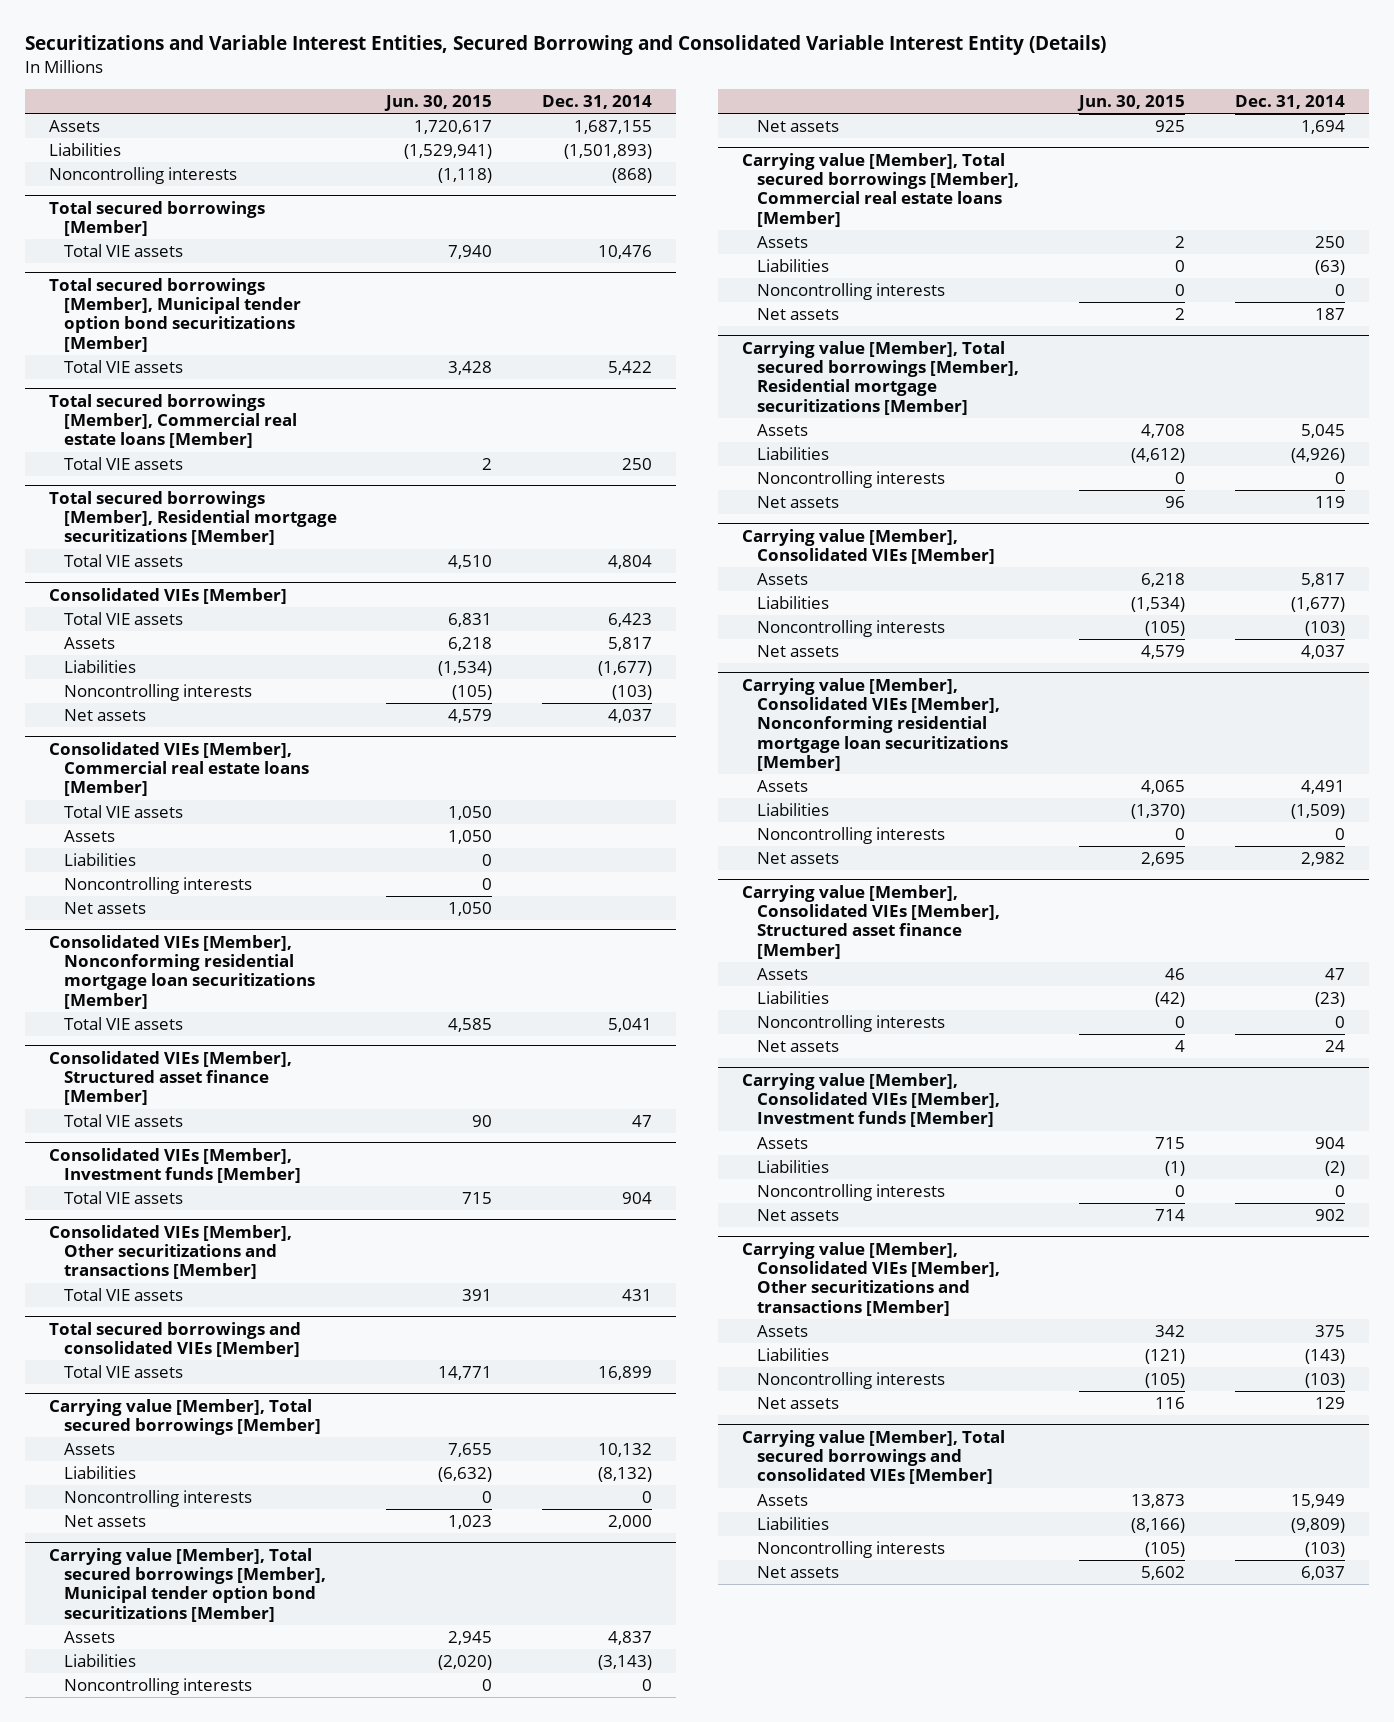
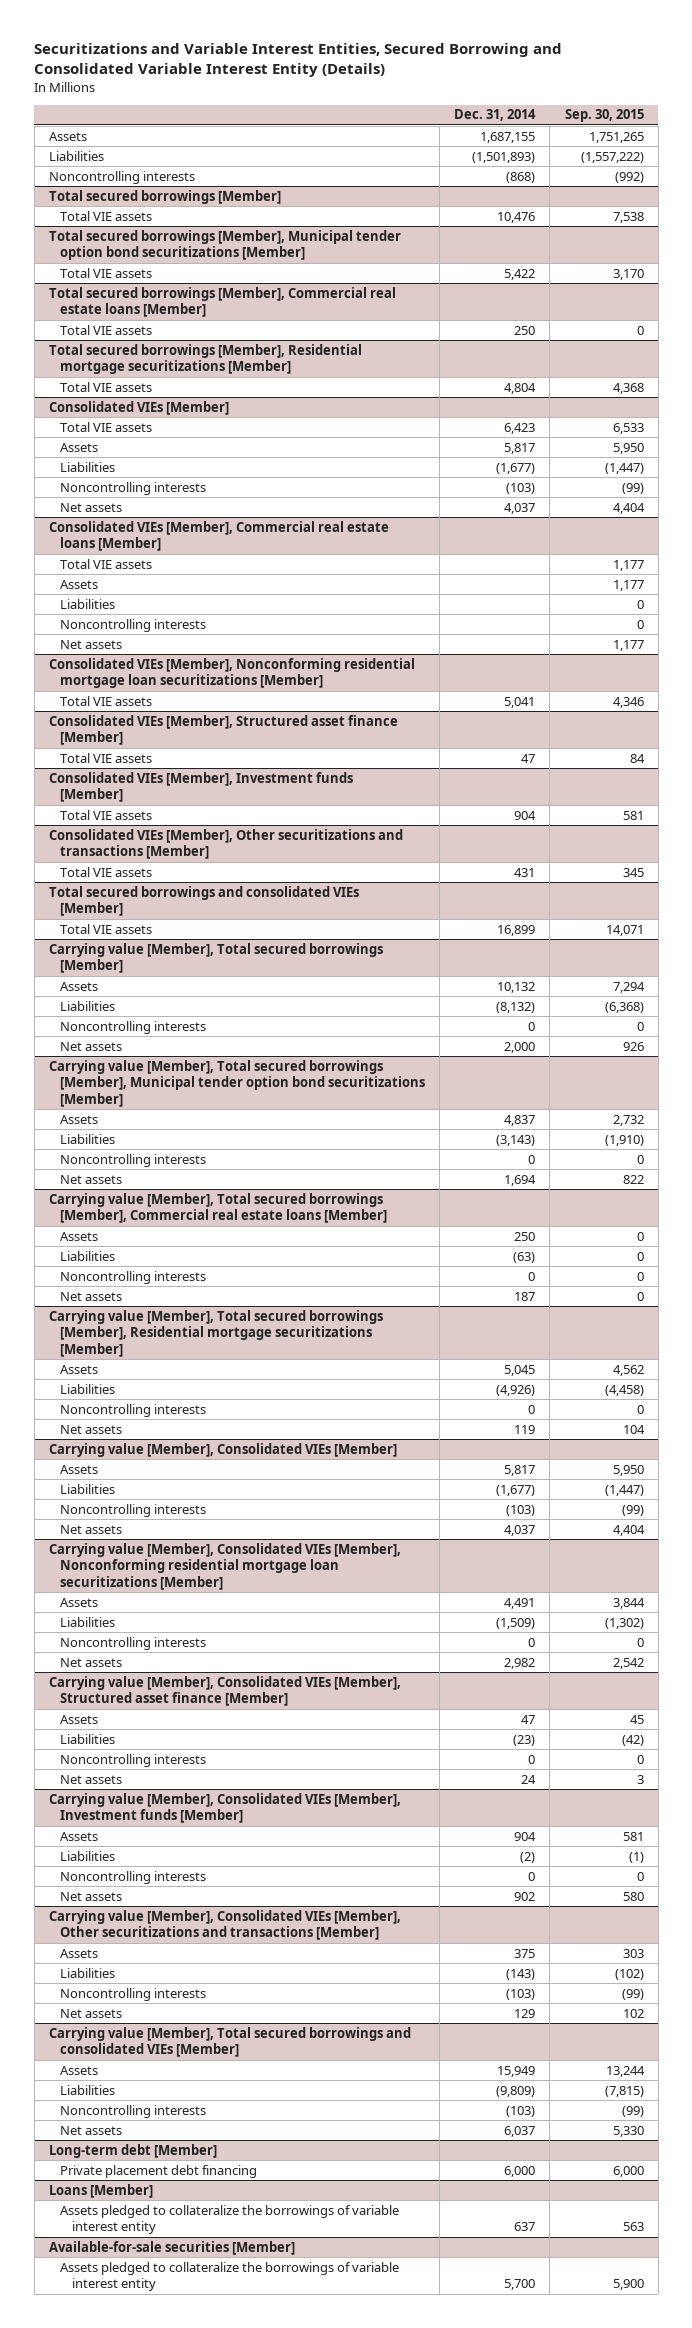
[384,95,493,112] Jun. 30, 2015 -> none
none -> [564,109,644,123] Sep. 30, 2015
none -> [48,2143,217,2158] Long-term debt [Member]
none -> [60,2164,258,2178] Private placement debt financing
none -> [48,2183,153,2198] Loans [Member]
none -> [60,2204,400,2235] Assets pledged to collateralize the borrowings of variable interest entity
none -> [48,2240,295,2255] Available-for-sale securities [Member]
none -> [60,2261,400,2292] Assets pledged to collateralize the borrowings of variable interest entity

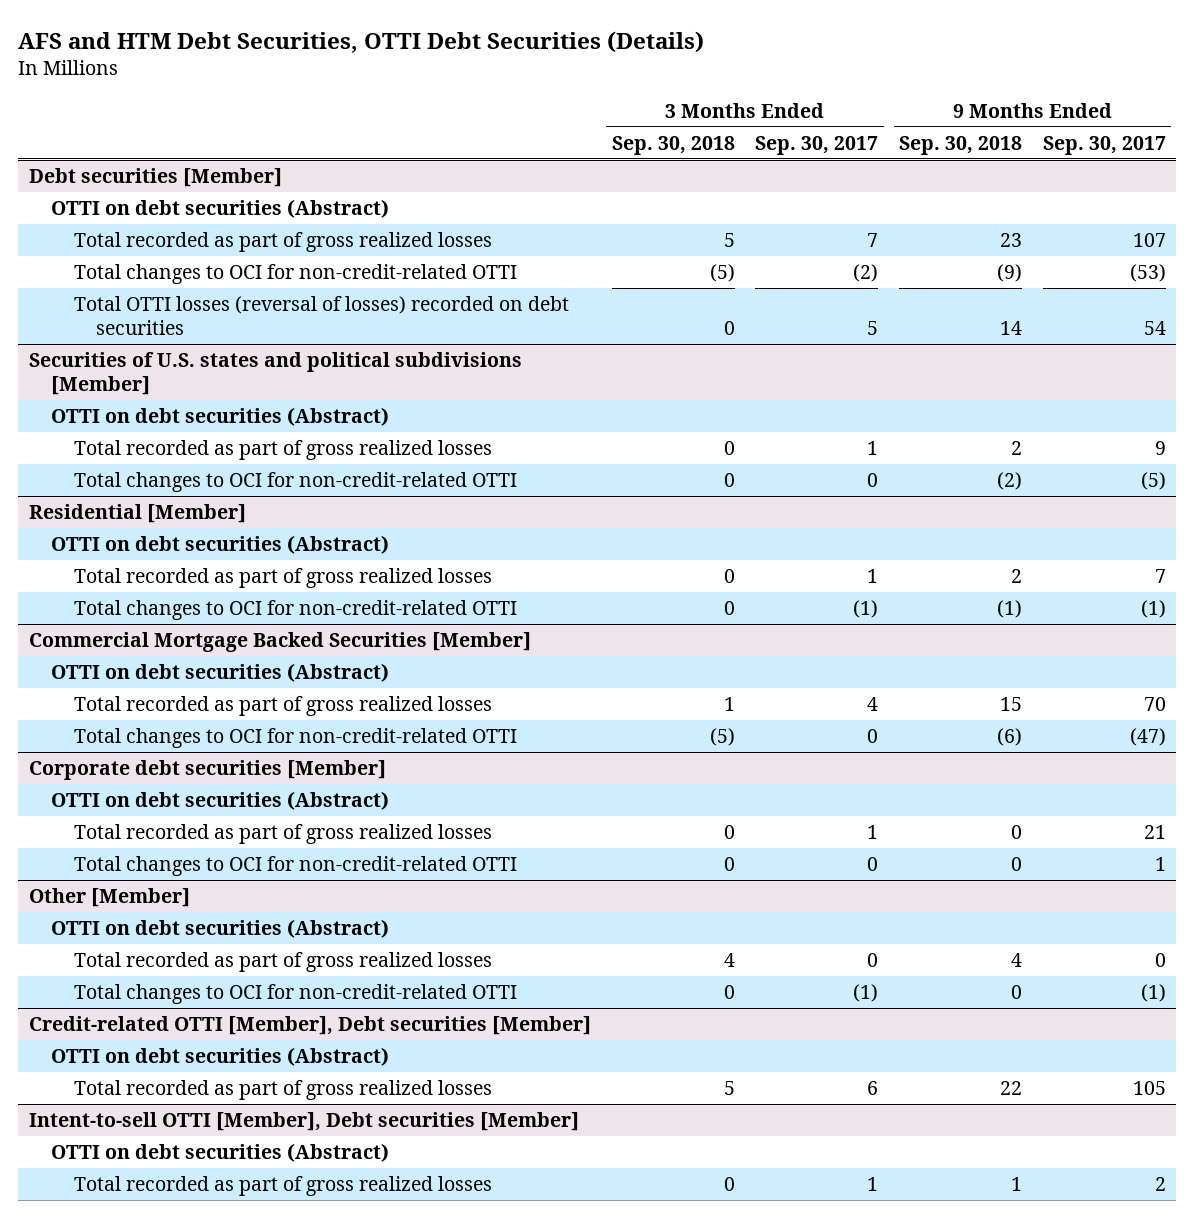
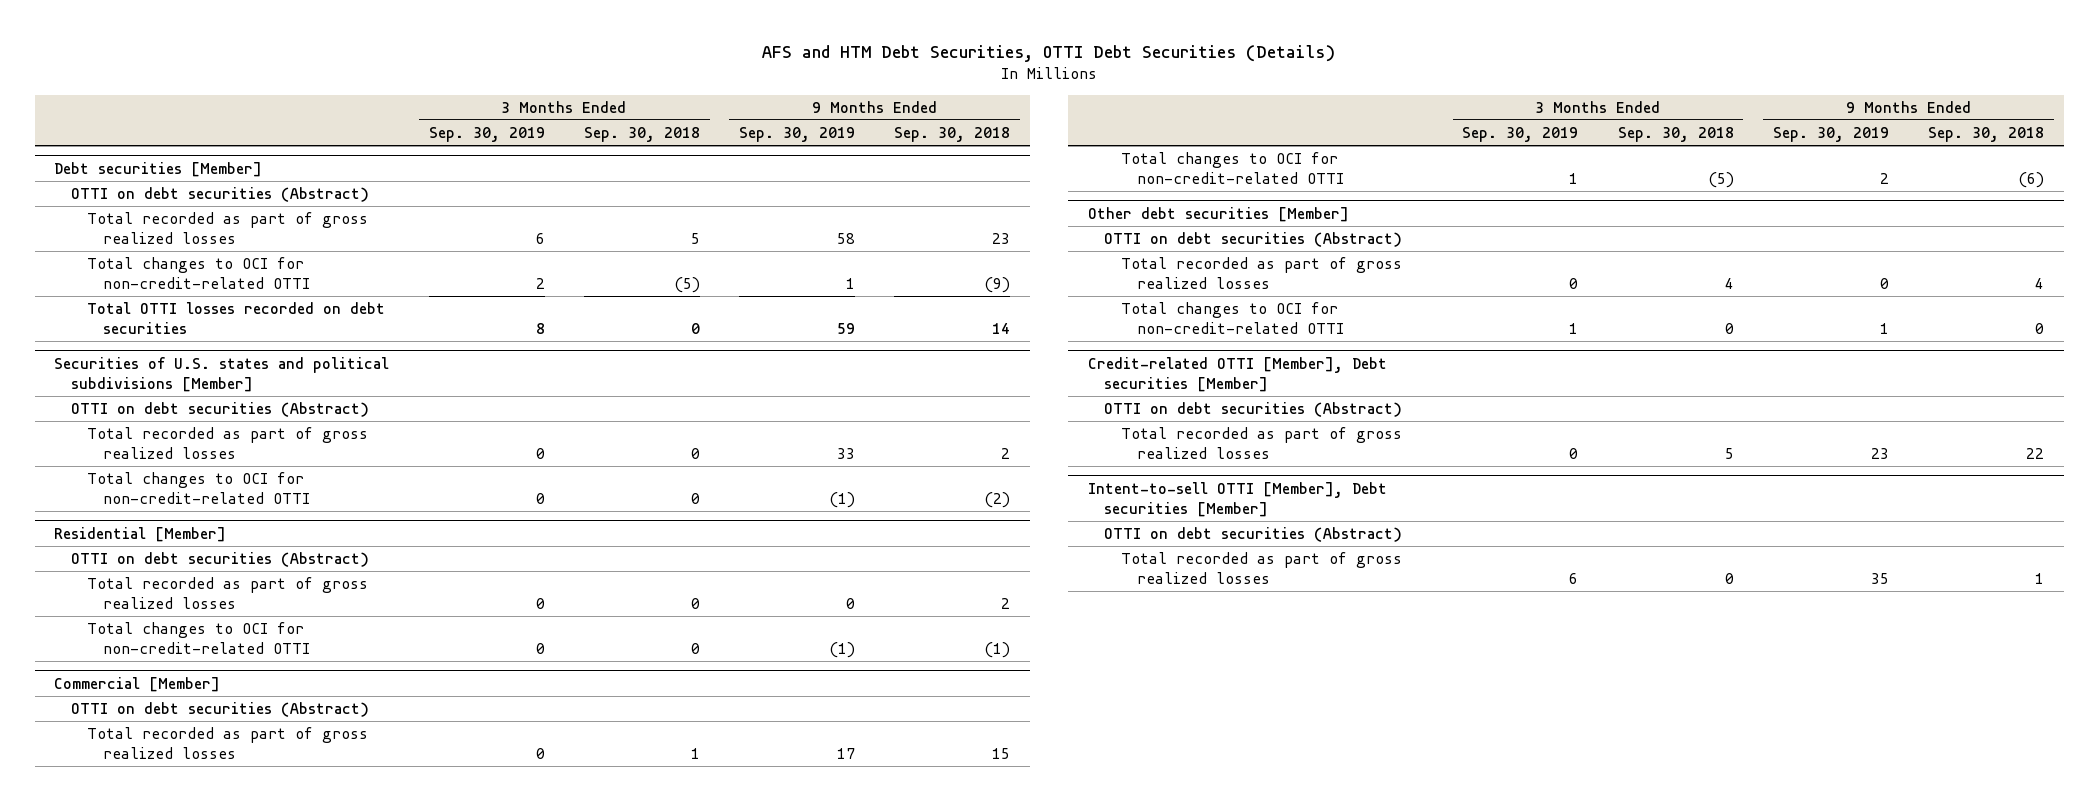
[755,135,879,155] Sep. 30, 2017 -> none
[1043,135,1167,155] Sep. 30, 2017 -> none
none -> [428,126,545,142] Sep. 30, 2019
none -> [739,126,856,142] Sep. 30, 2019
[73,296,569,336] Total OTTI losses (reversal of losses) recorded on debt securities -> [86,301,385,334] Total OTTI losses recorded on debt securities
[28,632,531,653] Commercial Mortgage Backed Securities [Member] -> [54,676,221,692] Commercial [Member]
[28,760,386,781] Corporate debt securities [Member] -> none
[51,791,390,811] OTTI on debt securities (Abstract) -> none
[73,824,492,845] Total recorded as part of gross realized losses -> none
[73,856,517,877] Total changes to OCI for non-credit-related OTTI -> none
[28,888,190,908] Other [Member] -> [1088,206,1350,222] Other debt securities [Member]

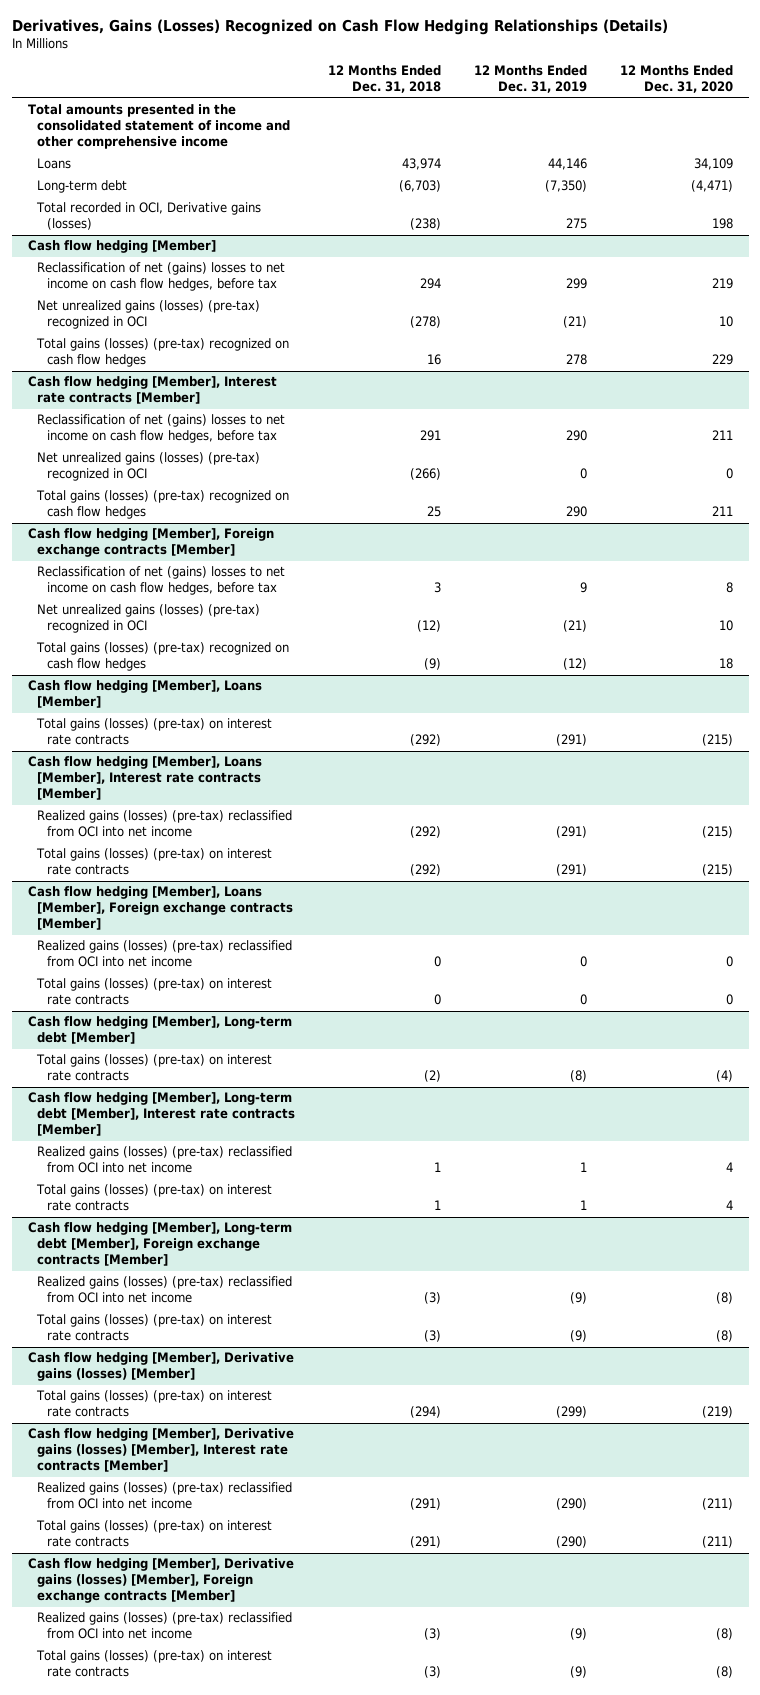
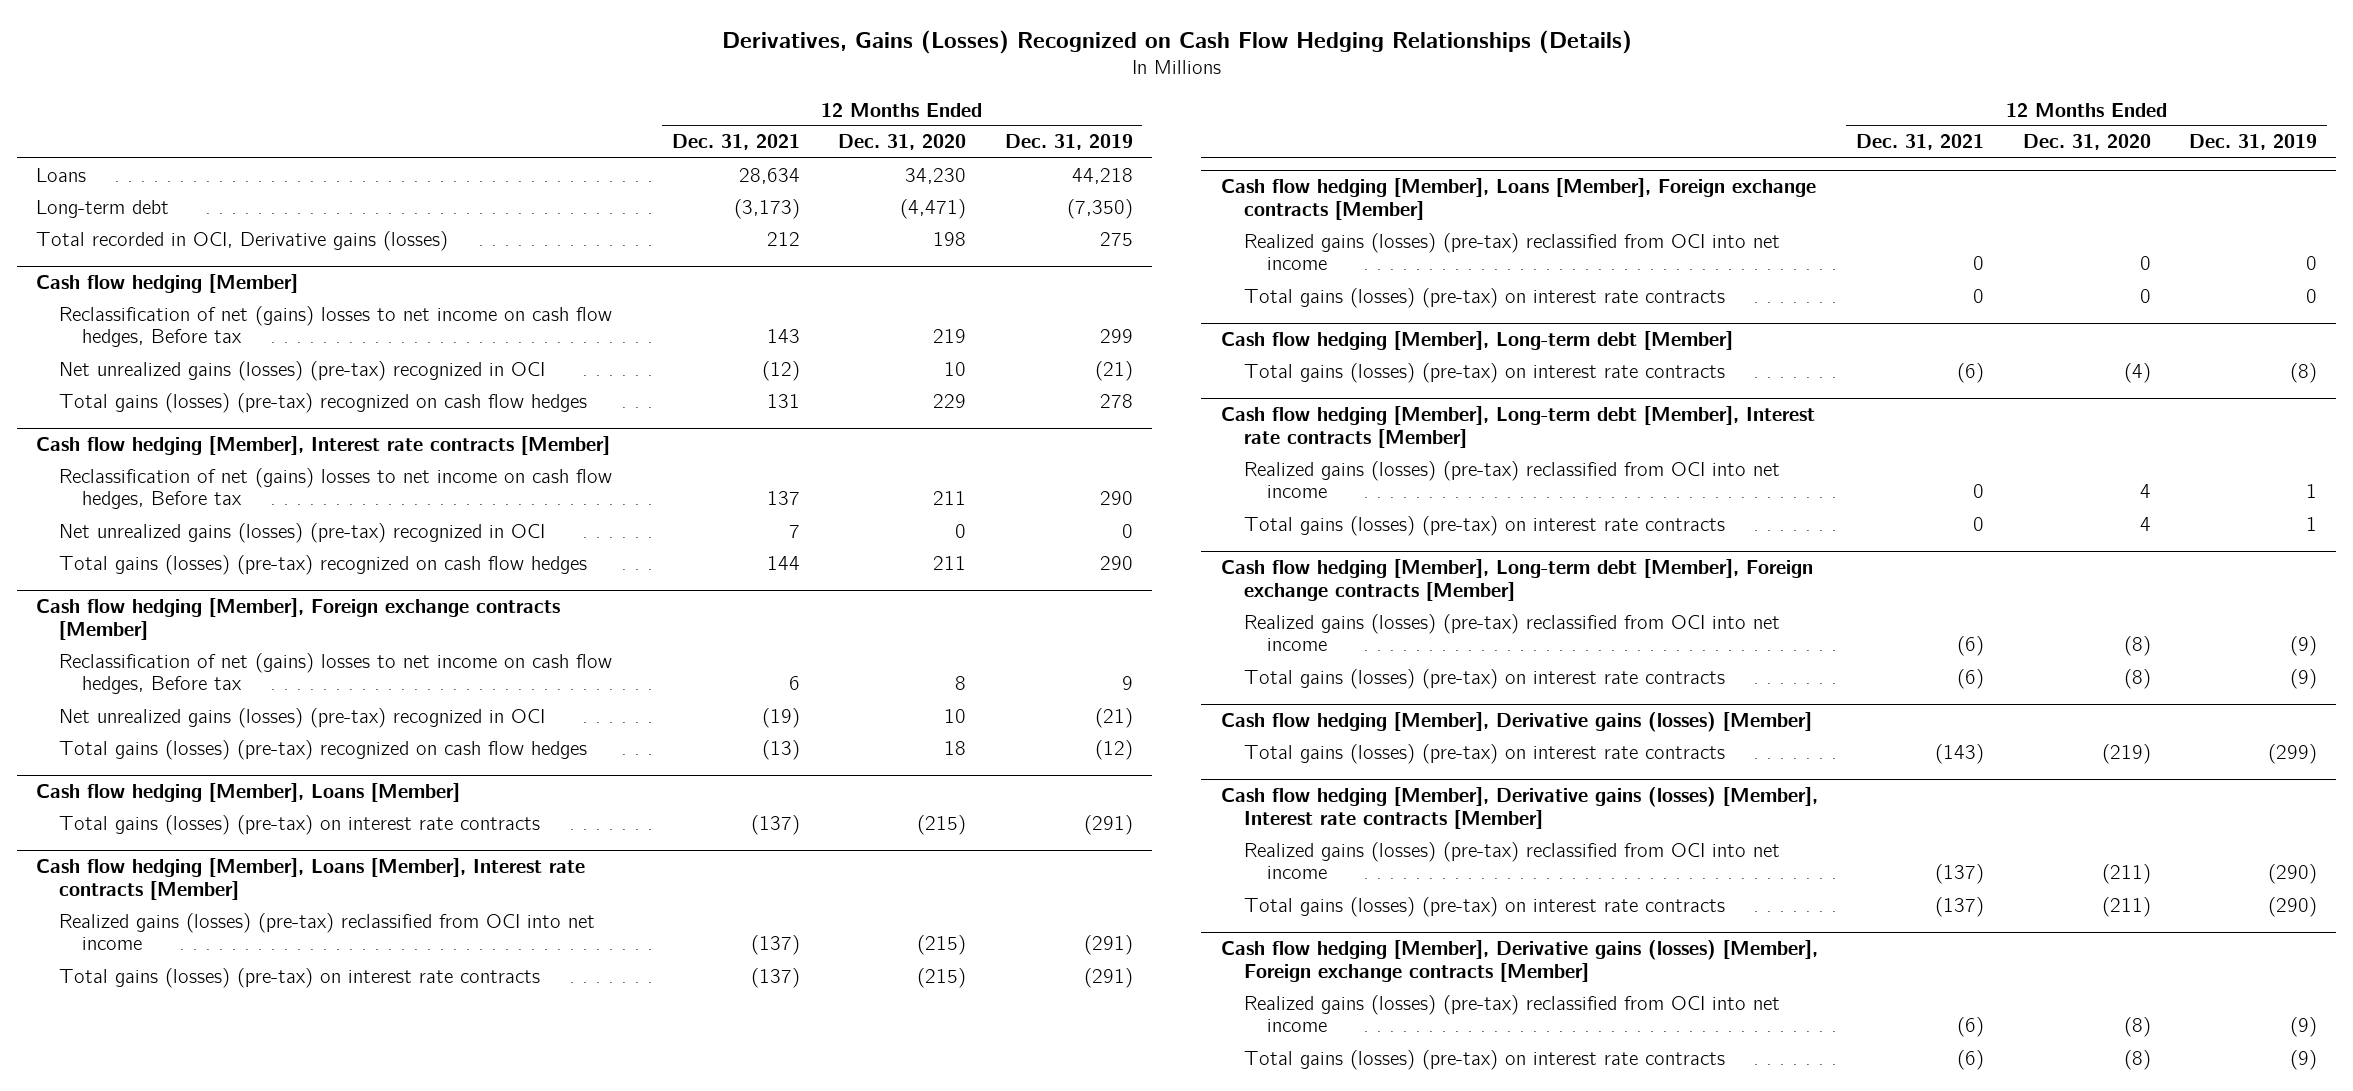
[328,65,442,94] 12 Months Ended Dec. 31, 2018 -> none
none -> [671,134,800,151] Dec. 31, 2021
[27,104,291,150] Total amounts presented in the consolidated statement of income and other comprehensive income -> none
[547,158,587,171] 44,146 -> [1071,167,1133,184] 44,218
[693,158,733,171] 34,109 -> [905,167,967,184] 34,230
[37,262,286,292] Reclassification of net (gains) losses to net income on cash flow hedges, before tax -> [59,305,613,348] Reclassification of net (gains) losses to net income on cash flow hedges, Before tax
[37,414,286,444] Reclassification of net (gains) losses to net income on cash flow hedges, before tax -> [59,467,613,510] Reclassification of net (gains) losses to net income on cash flow hedges, Before tax
[37,566,286,596] Reclassification of net (gains) losses to net income on cash flow hedges, before tax -> [59,652,613,695] Reclassification of net (gains) losses to net income on cash flow hedges, Before tax

